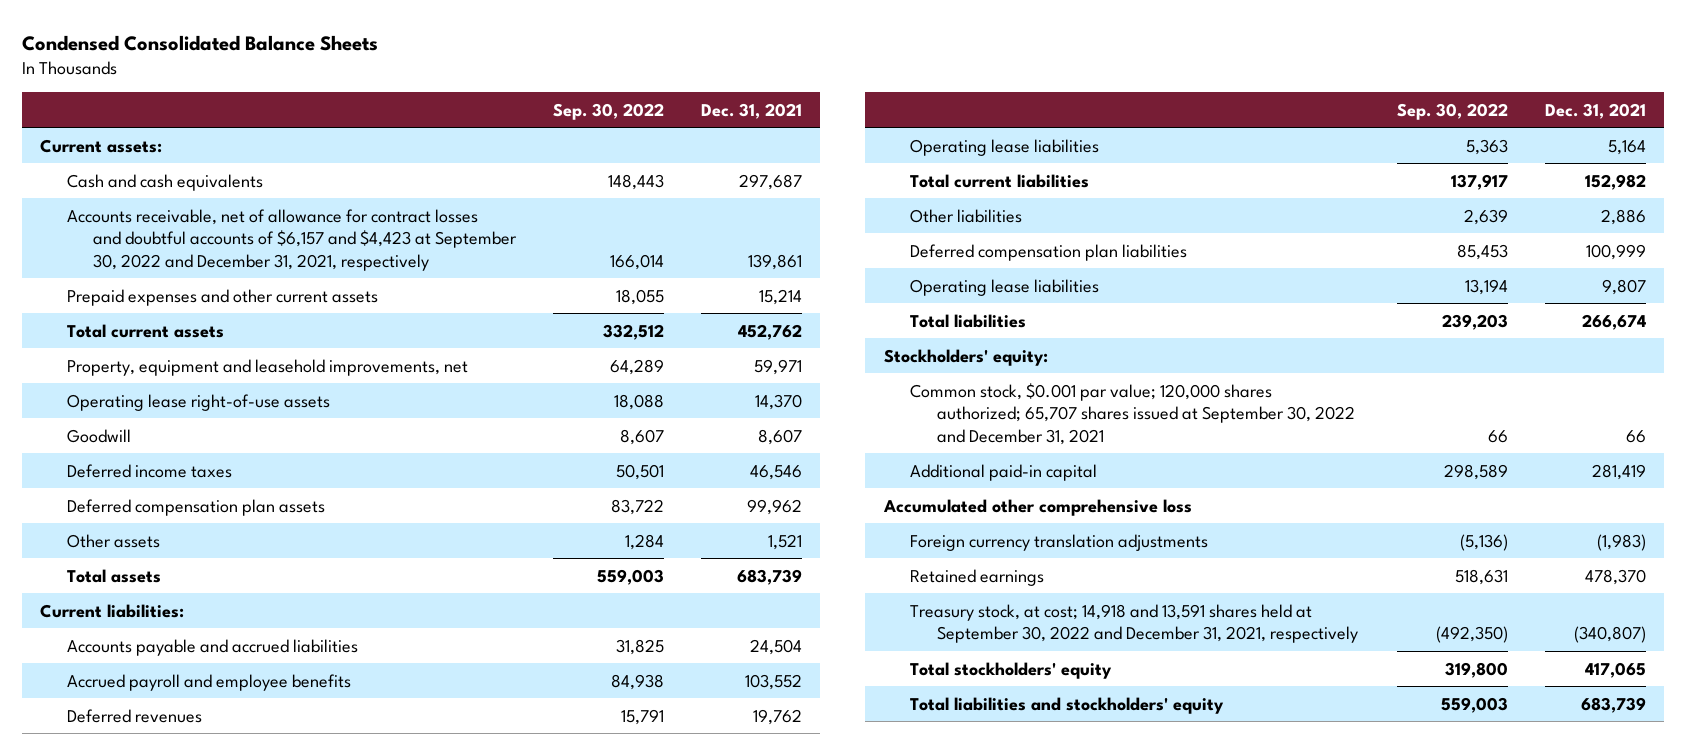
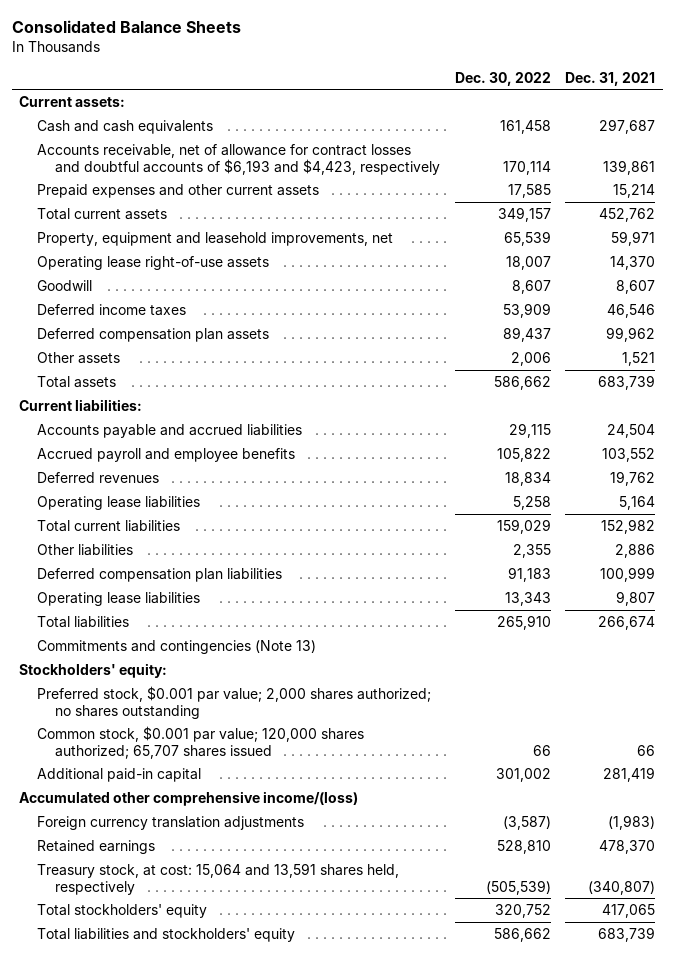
[21,34,378,51] Condensed Consolidated Balance Sheets -> [11,20,241,34] Consolidated Balance Sheets
[553,102,665,120] Sep. 30, 2022 -> none
none -> [454,71,551,86] Dec. 30, 2022
[66,208,518,271] Accounts receivable, net of allowance for contract losses and doubtful accounts of $6,157 and $4,423 at September 30, 2022 and December 31, 2021, respectively -> [36,143,440,175] Accounts receivable, net of allowance for contract losses and doubtful accounts of $6,193 and $4,423, respectively
none -> [36,639,316,654] Commitments and contingencies (Note 13)
none -> [36,685,431,719] Preferred stock, $0.001 par value; 2,000 shares authorized; no shares outstanding
[910,382,1355,445] Common stock, $0.001 par value; 120,000 shares authorized; 65,707 shares issued at September 30, 2022 and December 31, 2021 -> [36,725,364,759] Common stock, $0.001 par value; 120,000 shares authorized; 65,707 shares issued
[882,498,1192,516] Accumulated other comprehensive loss -> [18,790,358,806] Accumulated other comprehensive income/(loss)
[910,603,1358,644] Treasury stock, at cost; 14,918 and 13,591 shares held at September 30, 2022 and December 31, 2021, respectively -> [36,862,399,895] Treasury stock, at cost: 15,064 and 13,591 shares held, respectively

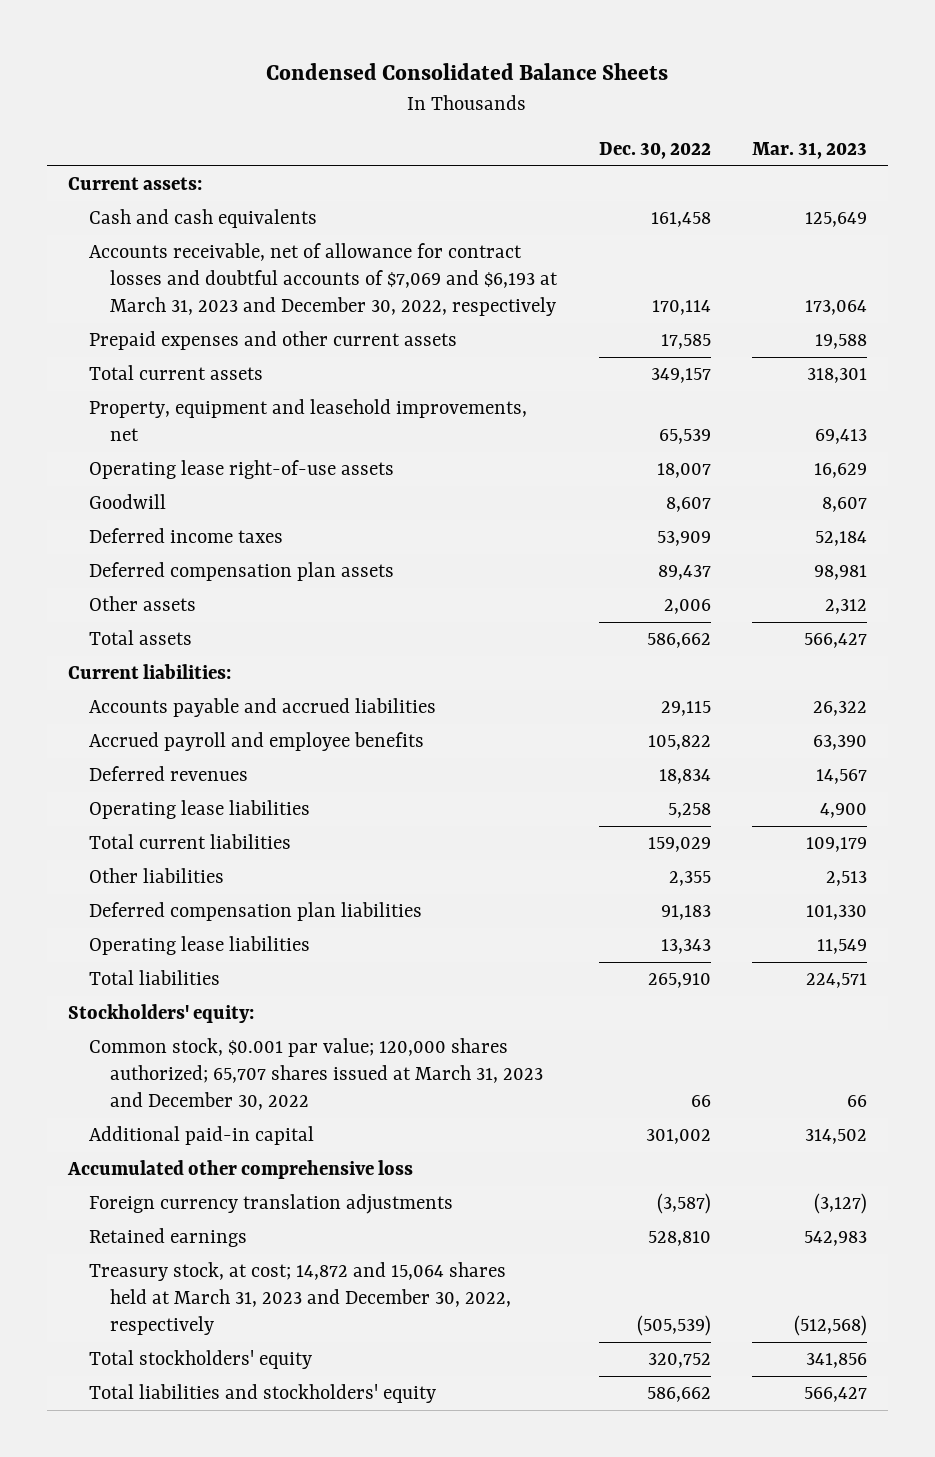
[11,20,241,34] Consolidated Balance Sheets -> [266,63,669,81] Condensed Consolidated Balance Sheets
[565,71,656,86] Dec. 31, 2021 -> none
none -> [752,141,868,159] Mar. 31, 2023
[36,143,440,175] Accounts receivable, net of allowance for contract losses and doubtful accounts of $6,193 and $4,423, respectively -> [88,243,558,316] Accounts receivable, net of allowance for contract losses and doubtful accounts of $7,069 and $6,193 at March 31, 2023 and December 30, 2022, respectively
[36,639,316,654] Commitments and contingencies (Note 13) -> none
[36,685,431,719] Preferred stock, $0.001 par value; 2,000 shares authorized; no shares outstanding -> none
[36,725,364,759] Common stock, $0.001 par value; 120,000 shares authorized; 65,707 shares issued -> [88,1038,543,1110] Common stock, $0.001 par value; 120,000 shares authorized; 65,707 shares issued at March 31, 2023 and December 30, 2022
[18,790,358,806] Accumulated other comprehensive income/(loss) -> [66,1160,413,1180] Accumulated other comprehensive loss
[36,862,399,895] Treasury stock, at cost: 15,064 and 13,591 shares held, respectively -> [88,1262,511,1335] Treasury stock, at cost; 14,872 and 15,064 shares held at March 31, 2023 and December 30, 2022, respectively

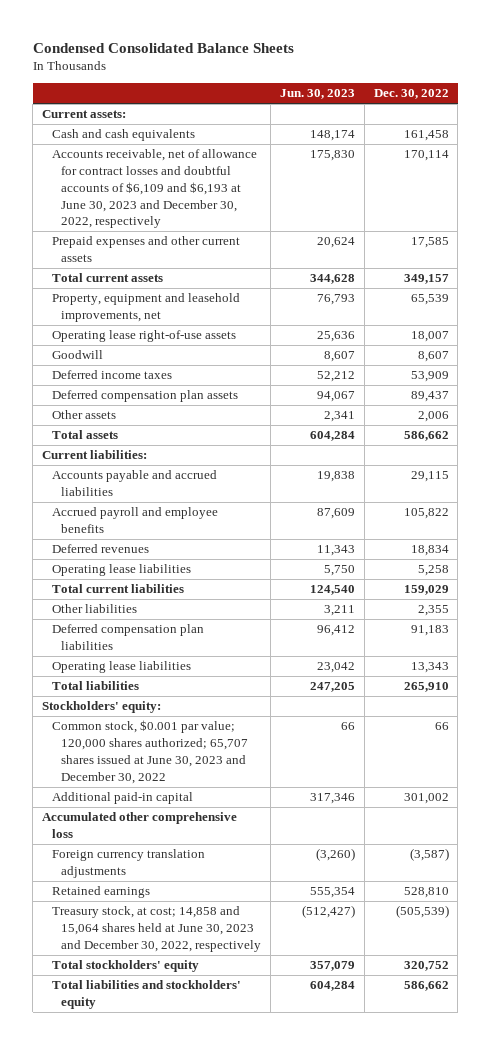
[752,141,868,159] Mar. 31, 2023 -> none
none -> [279,89,355,100] Jun. 30, 2023
[88,243,558,316] Accounts receivable, net of allowance for contract losses and doubtful accounts of $7,069 and $6,193 at March 31, 2023 and December 30, 2022, respectively -> [51,149,257,229] Accounts receivable, net of allowance for contract losses and doubtful accounts of $6,109 and $6,193 at June 30, 2023 and December 30, 2022, respectively
[88,1038,543,1110] Common stock, $0.001 par value; 120,000 shares authorized; 65,707 shares issued at March 31, 2023 and December 30, 2022 -> [51,720,249,784] Common stock, $0.001 par value; 120,000 shares authorized; 65,707 shares issued at June 30, 2023 and December 30, 2022
[88,1262,511,1335] Treasury stock, at cost; 14,872 and 15,064 shares held at March 31, 2023 and December 30, 2022, respectively -> [51,906,262,952] Treasury stock, at cost; 14,858 and 15,064 shares held at June 30, 2023 and December 30, 2022, respectively

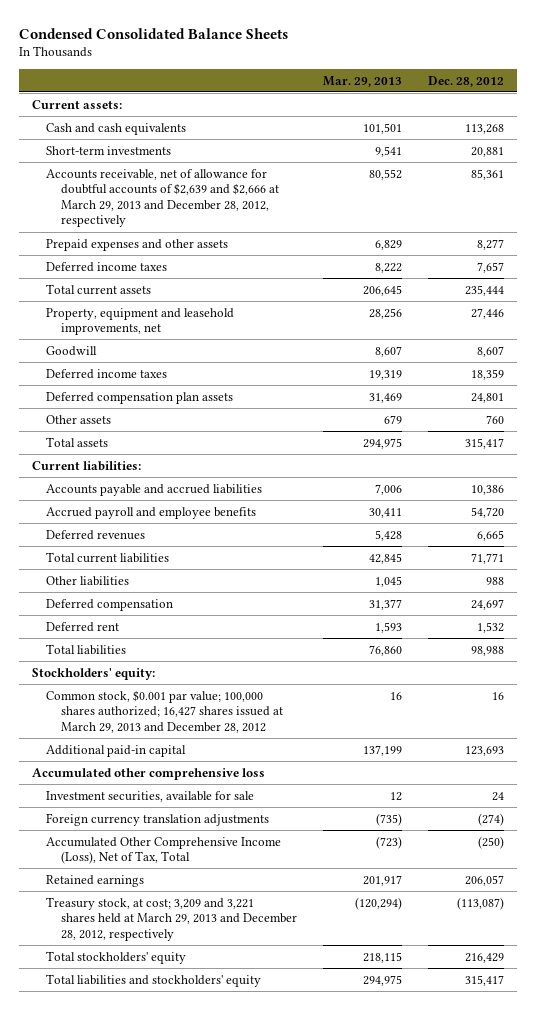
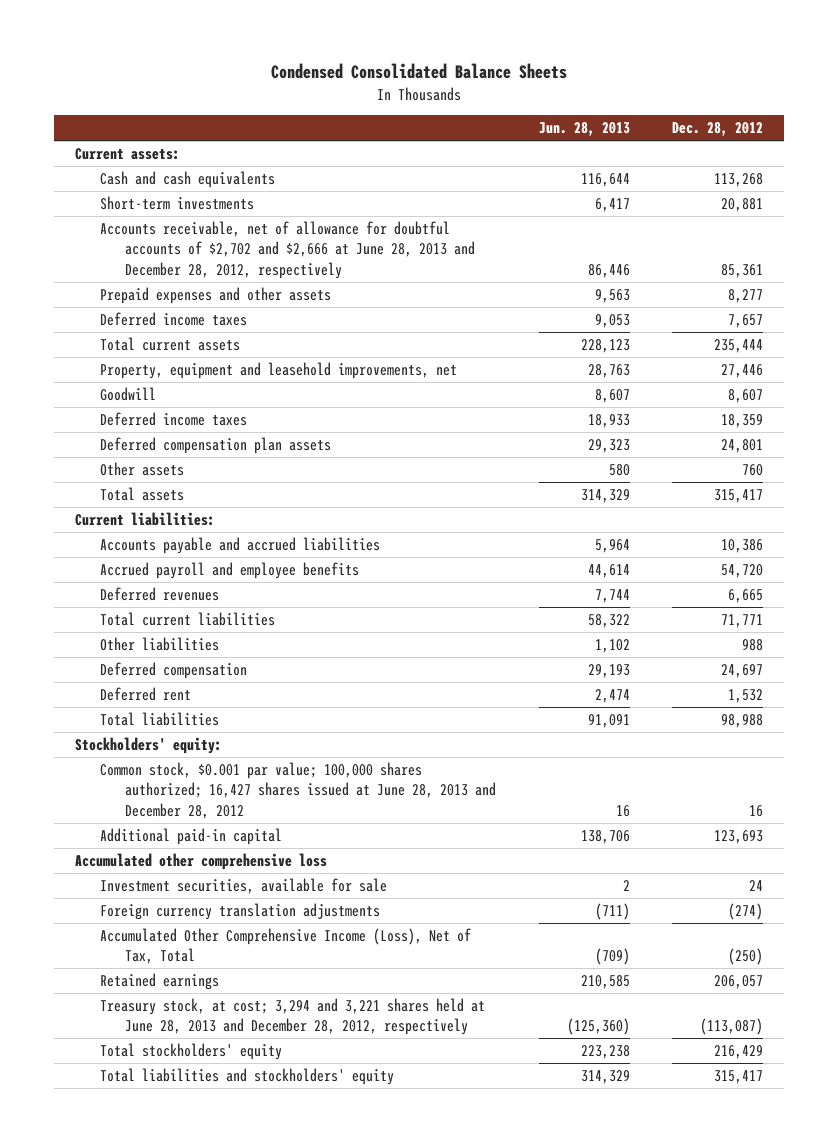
[322,75,402,87] Mar. 29, 2013 -> none
none -> [538,122,630,137] Jun. 28, 2013
[46,168,279,228] Accounts receivable, net of allowance for doubtful accounts of $2,639 and $2,666 at March 29, 2013 and December 28, 2012, respectively -> [100,220,476,279] Accounts receivable, net of allowance for doubtful accounts of $2,702 and $2,666 at June 28, 2013 and December 28, 2012, respectively
[46,689,283,733] Common stock, $0.001 par value; 100,000 shares authorized; 16,427 shares issued at March 29, 2013 and December 28, 2012 -> [100,761,497,819] Common stock, $0.001 par value; 100,000 shares authorized; 16,427 shares issued at June 28, 2013 and December 28, 2012
[46,896,297,941] Treasury stock, at cost; 3,209 and 3,221 shares held at March 29, 2013 and December 28, 2012, respectively -> [100,997,486,1036] Treasury stock, at cost; 3,294 and 3,221 shares held at June 28, 2013 and December 28, 2012, respectively

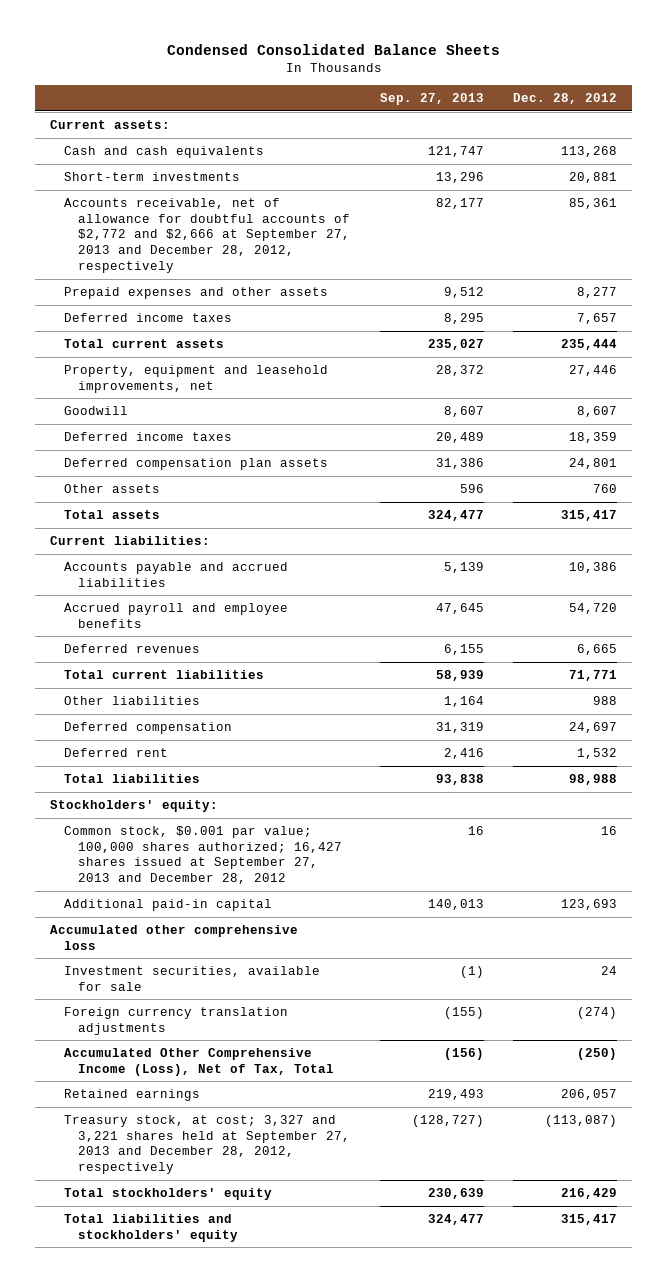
[538,122,630,137] Jun. 28, 2013 -> none
none -> [379,93,484,106] Sep. 27, 2013
[100,220,476,279] Accounts receivable, net of allowance for doubtful accounts of $2,702 and $2,666 at June 28, 2013 and December 28, 2012, respectively -> [64,198,351,273] Accounts receivable, net of allowance for doubtful accounts of $2,772 and $2,666 at September 27, 2013 and December 28, 2012, respectively
[100,761,497,819] Common stock, $0.001 par value; 100,000 shares authorized; 16,427 shares issued at June 28, 2013 and December 28, 2012 -> [64,826,343,885] Common stock, $0.001 par value; 100,000 shares authorized; 16,427 shares issued at September 27, 2013 and December 28, 2012
[100,997,486,1036] Treasury stock, at cost; 3,294 and 3,221 shares held at June 28, 2013 and December 28, 2012, respectively -> [64,1115,351,1175] Treasury stock, at cost; 3,327 and 3,221 shares held at September 27, 2013 and December 28, 2012, respectively

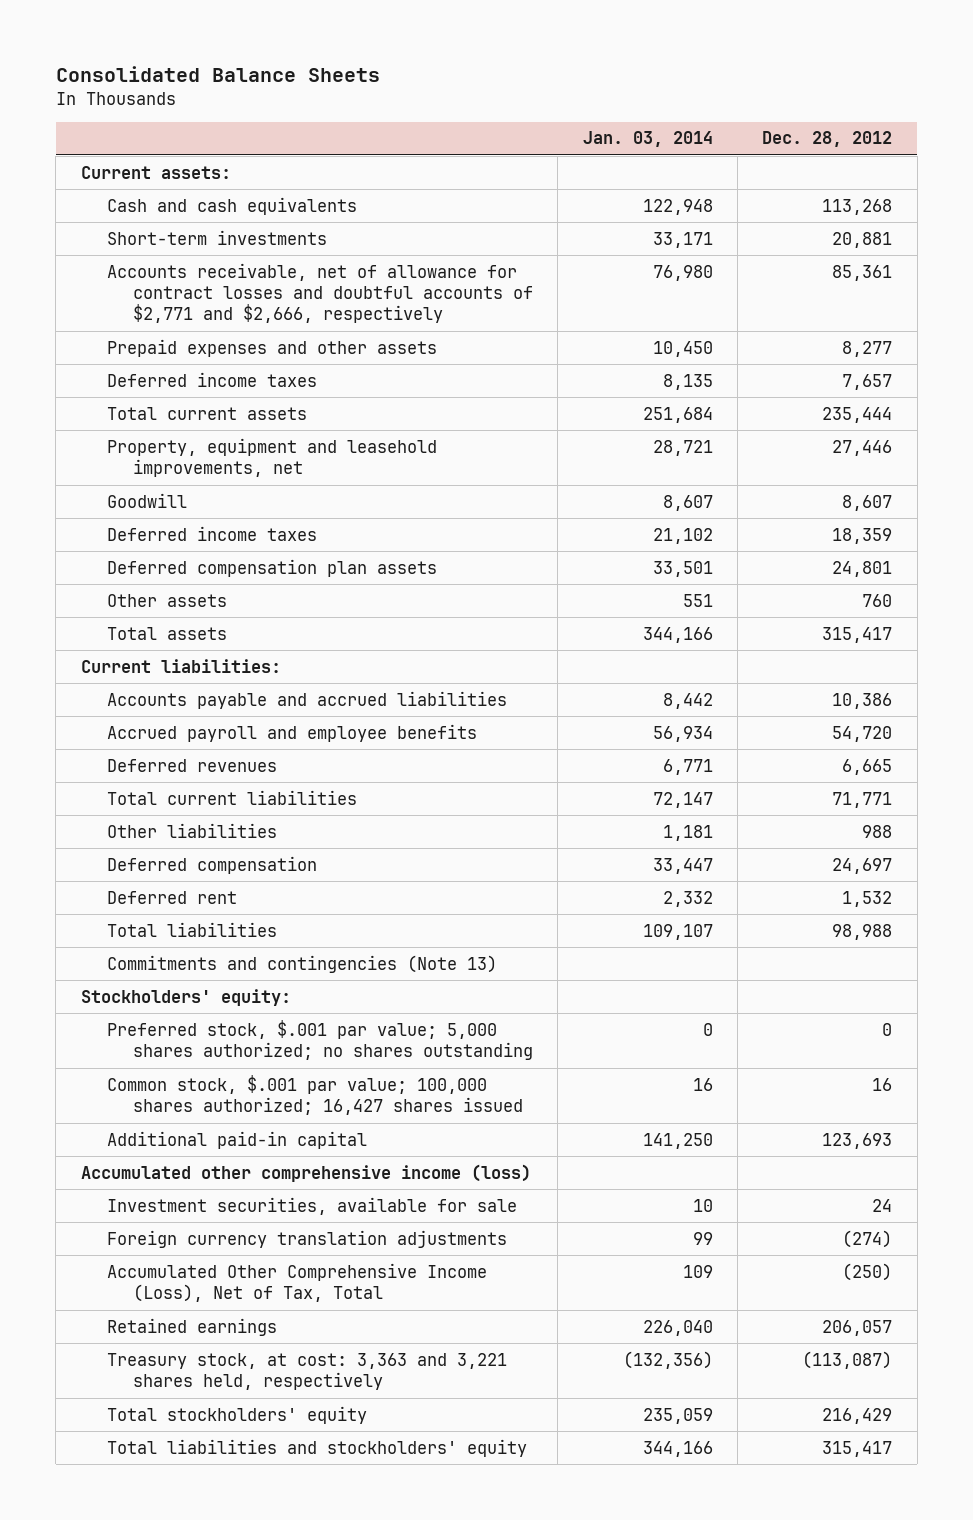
[166,44,500,56] Condensed Consolidated Balance Sheets -> [55,65,380,82] Consolidated Balance Sheets
[379,93,484,106] Sep. 27, 2013 -> none
none -> [582,131,713,148] Jan. 03, 2014
[64,198,351,273] Accounts receivable, net of allowance for doubtful accounts of $2,772 and $2,666 at September 27, 2013 and December 28, 2012, respectively -> [106,262,533,324] Accounts receivable, net of allowance for contract losses and doubtful accounts of $2,771 and $2,666, respectively
none -> [106,954,497,973] Commitments and contingencies (Note 13)
none -> [106,1019,533,1061] Preferred stock, $.001 par value; 5,000 shares authorized; no shares outstanding
[64,826,343,885] Common stock, $0.001 par value; 100,000 shares authorized; 16,427 shares issued at September 27, 2013 and December 28, 2012 -> [106,1074,523,1116] Common stock, $.001 par value; 100,000 shares authorized; 16,427 shares issued
[50,925,299,950] Accumulated other comprehensive loss -> [80,1163,531,1182] Accumulated other comprehensive income (loss)
[64,1115,351,1175] Treasury stock, at cost; 3,327 and 3,221 shares held at September 27, 2013 and December 28, 2012, respectively -> [106,1352,507,1391] Treasury stock, at cost: 3,363 and 3,221 shares held, respectively

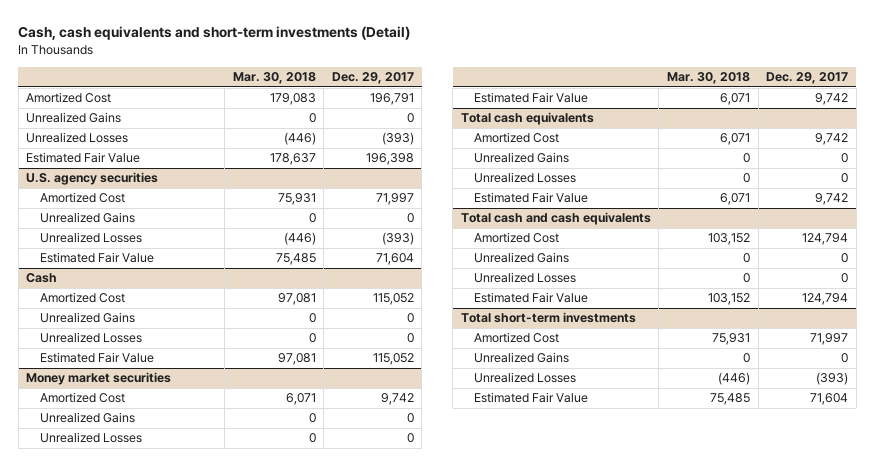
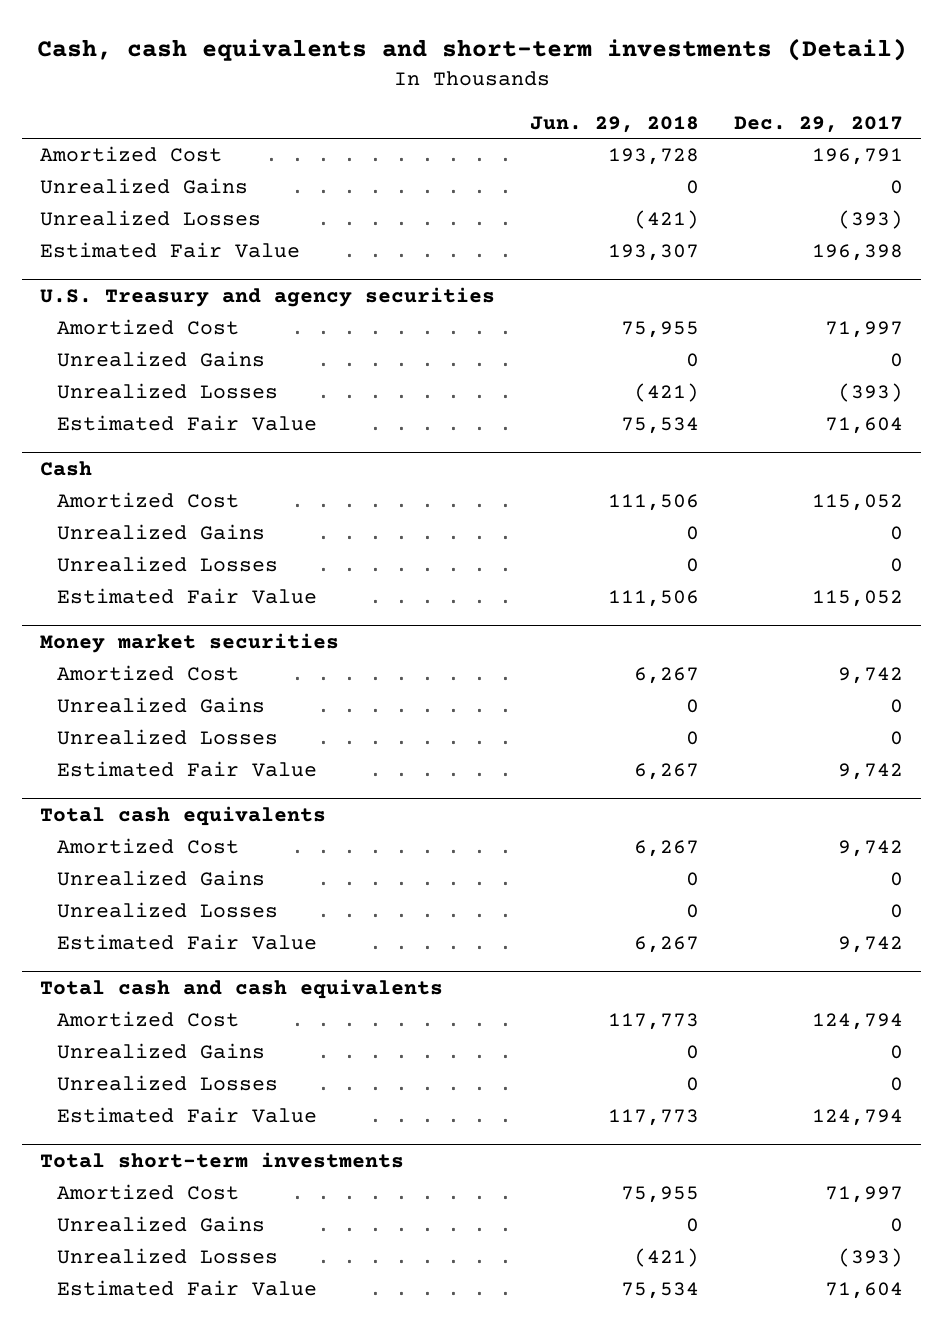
[232,72,316,85] Mar. 30, 2018 -> none
none -> [530,115,700,133] Jun. 29, 2018
[26,172,159,186] U.S. agency securities -> [39,287,495,308] U.S. Treasury and agency securities

